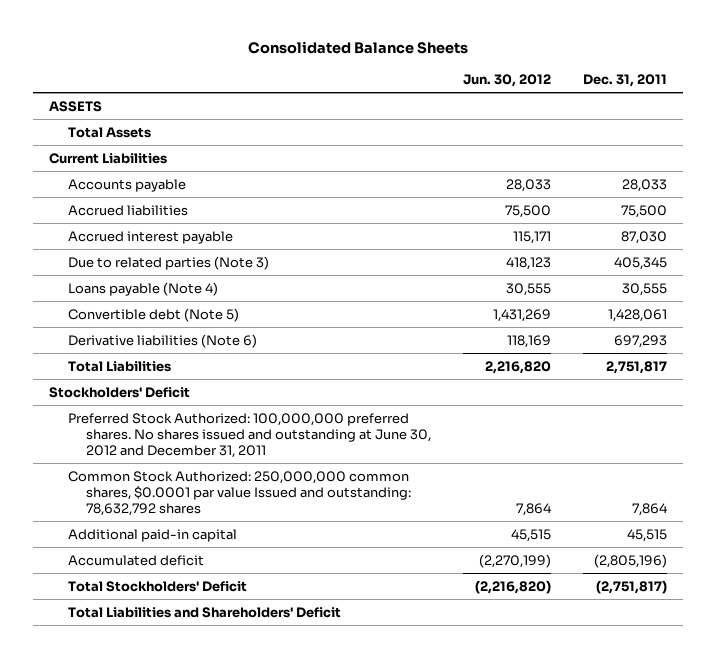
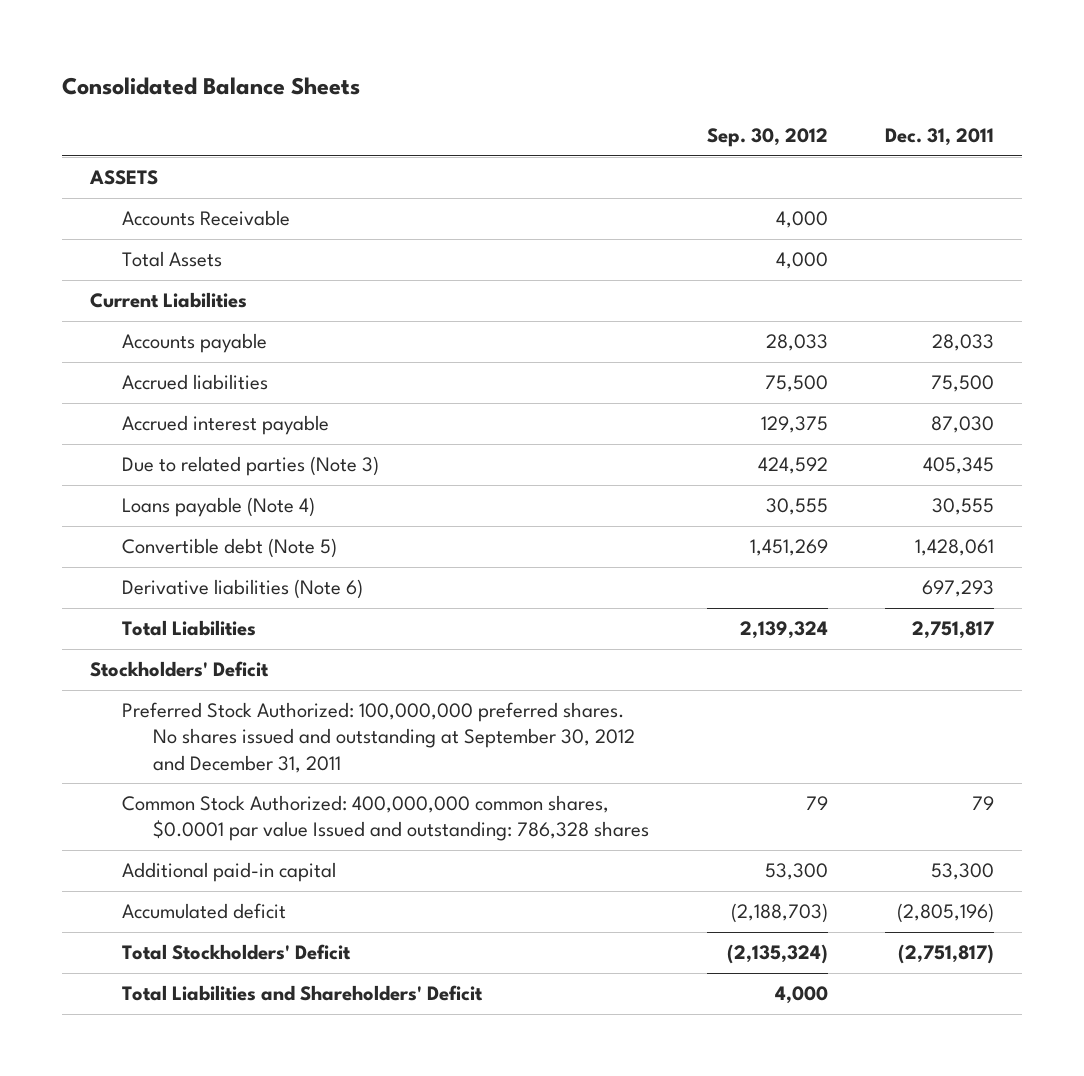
[463,73,552,87] Jun. 30, 2012 -> none
none -> [706,128,828,148] Sep. 30, 2012
none -> [121,210,290,227] Accounts Receivable
[67,412,432,458] Preferred Stock Authorized: 100,000,000 preferred shares. No shares issued and outstanding at June 30, 2012 and December 31, 2011 -> [121,702,636,773] Preferred Stock Authorized: 100,000,000 preferred shares. No shares issued and outstanding at September 30, 2012 and December 31, 2011
[67,470,412,516] Common Stock Authorized: 250,000,000 common shares, $0.0001 par value Issued and outstanding: 78,632,792 shares -> [121,795,650,842] Common Stock Authorized: 400,000,000 common shares, $0.0001 par value Issued and outstanding: 786,328 shares
[631,502,667,516] 7,864 -> [971,796,994,811] 79
[626,528,667,542] 45,515 -> [930,863,994,881] 53,300

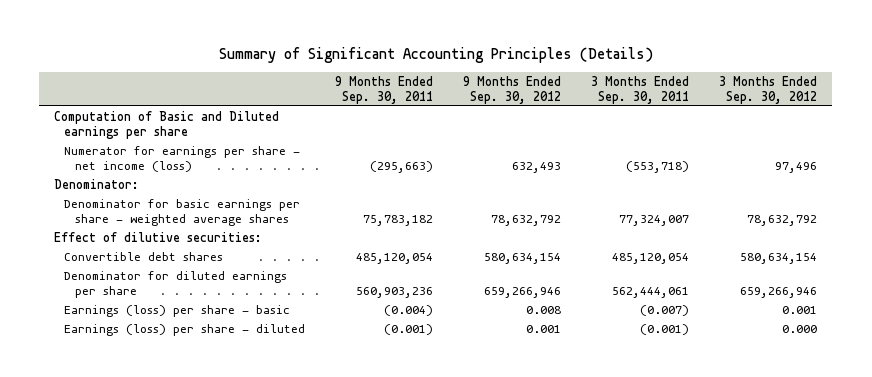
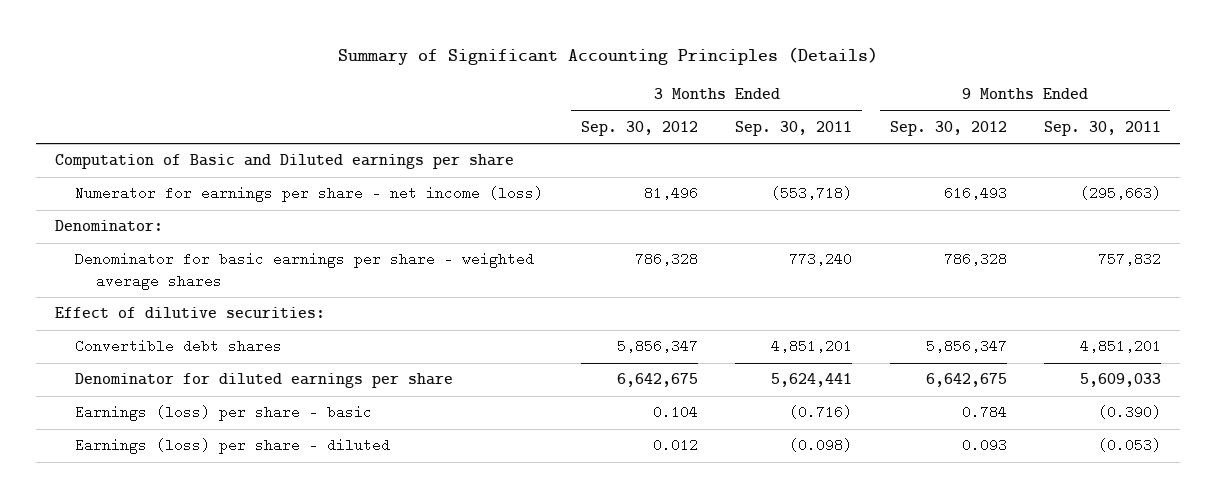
[512,161,562,173] 632,493 -> [943,186,1007,201] 616,493
[775,161,818,173] 97,496 -> [643,186,698,201] 81,496
[363,214,434,226] 75,783,182 -> [1097,252,1161,267] 757,832
[491,214,562,226] 78,632,792 -> [943,252,1007,267] 786,328
[619,214,690,226] 77,324,007 -> [789,252,853,267] 773,240
[747,214,818,226] 78,632,792 -> [634,252,698,267] 786,328
[356,253,434,265] 485,120,054 -> [1079,339,1161,354] 4,851,201
[484,253,562,265] 580,634,154 -> [925,339,1007,354] 5,856,347
[612,253,690,265] 485,120,054 -> [771,339,853,354] 4,851,201
[740,253,818,265] 580,634,154 -> [616,339,698,354] 5,856,347
[356,286,434,298] 560,903,236 -> [1079,373,1161,388] 5,609,033
[484,286,562,298] 659,266,946 -> [925,373,1007,388] 6,642,675
[612,286,690,298] 562,444,061 -> [771,373,853,388] 5,624,441
[740,286,818,298] 659,266,946 -> [616,373,698,388] 6,642,675
[384,305,434,317] (0.004) -> [1097,405,1161,420] (0.390)
[526,306,562,315] 0.008 -> [961,405,1007,420] 0.784
[640,305,690,317] (0.007) -> [789,405,853,420] (0.716)
[782,306,818,315] 0.001 -> [652,405,698,420] 0.104
[384,324,434,336] (0.001) -> [1097,438,1161,453] (0.053)
[526,325,562,334] 0.001 -> [961,438,1007,453] 0.093
[640,324,690,336] (0.001) -> [789,438,853,453] (0.098)
[782,325,818,334] 0.000 -> [652,438,698,453] 0.012

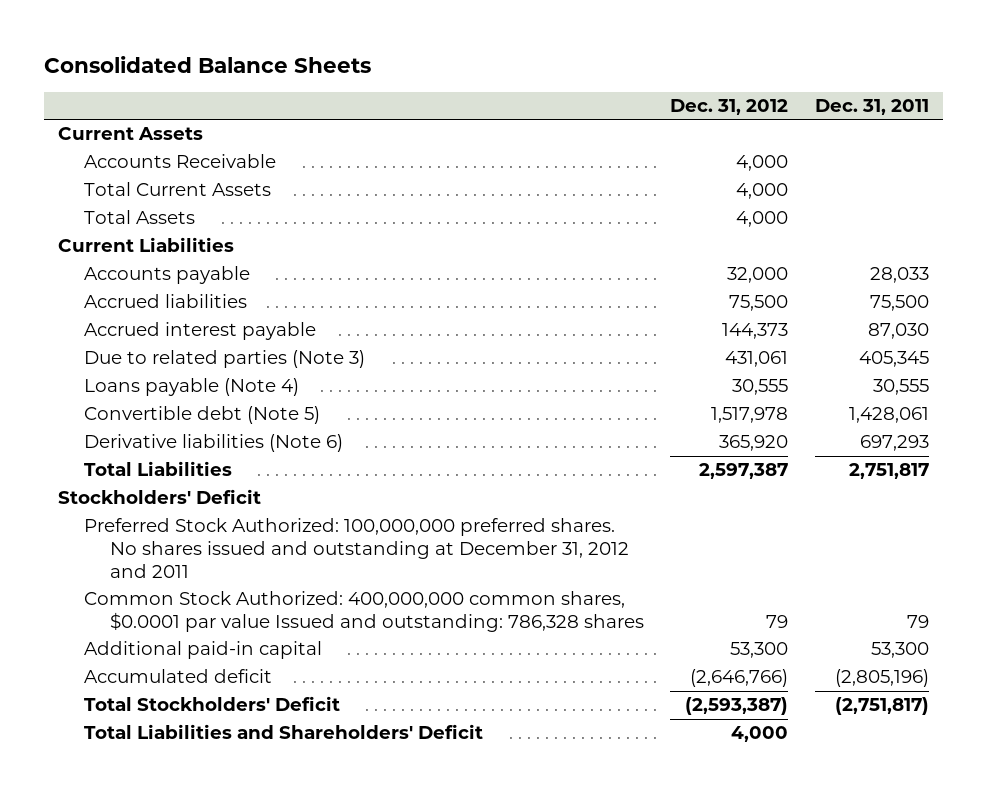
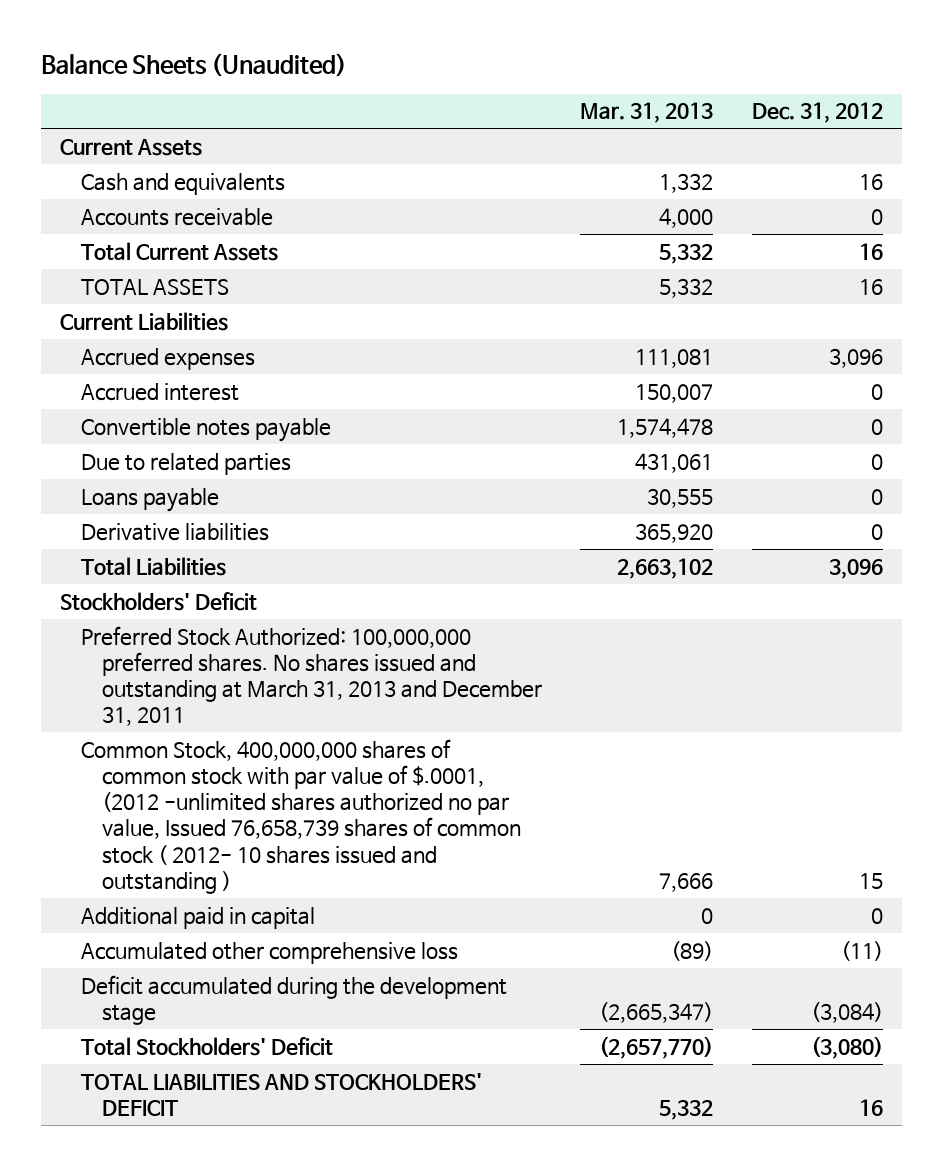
[44,56,372,74] Consolidated Balance Sheets -> [41,53,348,78] Balance Sheets (Unaudited)
[815,98,930,115] Dec. 31, 2011 -> none
none -> [580,102,714,124] Mar. 31, 2013
none -> [81,172,286,195] Cash and equivalents
[83,154,276,169] Accounts Receivable -> [81,207,274,226] Accounts receivable
[736,155,789,172] 4,000 -> [870,208,883,225] 0
[736,183,789,200] 4,000 -> [858,242,883,260] 16
[83,210,195,225] Total Assets -> [81,278,230,295] TOTAL ASSETS
[736,211,789,228] 4,000 -> [858,278,883,295] 16
[83,266,250,285] Accounts payable -> none
[83,406,320,425] Convertible debt (Note 5) -> none
[83,294,247,309] Accrued liabilities -> [81,347,256,370] Accrued expenses
[729,295,789,312] 75,500 -> [828,347,883,368] 3,096
[83,322,316,341] Accrued interest payable -> [81,382,240,401] Accrued interest
[722,323,789,340] 144,373 -> [870,383,883,400] 0
none -> [81,417,332,442] Convertible notes payable
[83,350,365,369] Due to related parties (Note 3) -> [81,452,292,475] Due to related parties
[725,351,789,368] 431,061 -> [870,453,883,470] 0
[83,378,299,397] Loans payable (Note 4) -> [81,487,220,512] Loans payable
[732,379,789,396] 30,555 -> [870,488,883,505] 0
[83,434,343,453] Derivative liabilities (Note 6) -> [81,522,270,541] Derivative liabilities
[719,435,789,452] 365,920 -> [870,523,883,540] 0
[699,463,789,480] 2,597,387 -> [828,557,883,579] 3,096
[83,518,629,578] Preferred Stock Authorized: 100,000,000 preferred shares. No shares issued and outstanding at December 31, 2012 and 2011 -> [81,625,543,727] Preferred Stock Authorized: 100,000,000 preferred shares. No shares issued and outstanding at March 31, 2013 and December 31, 2011
[83,591,644,633] Common Stock Authorized: 400,000,000 common shares, $0.0001 par value Issued and outstanding: 786,328 shares -> [81,738,522,895] Common Stock, 400,000,000 shares of common stock with par value of $.0001, (2012 -unlimited shares authorized no par value, Issued 76,658,739 shares of common stock ( 2012- 10 shares issued and outstanding )
[766,615,789,629] 79 -> [858,873,883,890] 15
[83,641,322,660] Additional paid-in capital -> [81,906,316,929] Additional paid in capital
[730,642,789,659] 53,300 -> [870,907,883,924] 0
none -> [81,941,459,964] Accumulated other comprehensive loss
[83,669,272,684] Accumulated deficit -> [81,974,508,1025] Deficit accumulated during the development stage
[690,669,789,688] (2,646,766) -> [810,1001,883,1023] (3,084)
[685,697,789,716] (2,593,387) -> [810,1035,883,1059] (3,080)
[83,724,483,740] Total Liabilities and Shareholders' Deficit -> [81,1072,483,1116] TOTAL LIABILITIES AND STOCKHOLDERS' DEFICIT
[731,726,789,743] 4,000 -> [858,1098,883,1116] 16

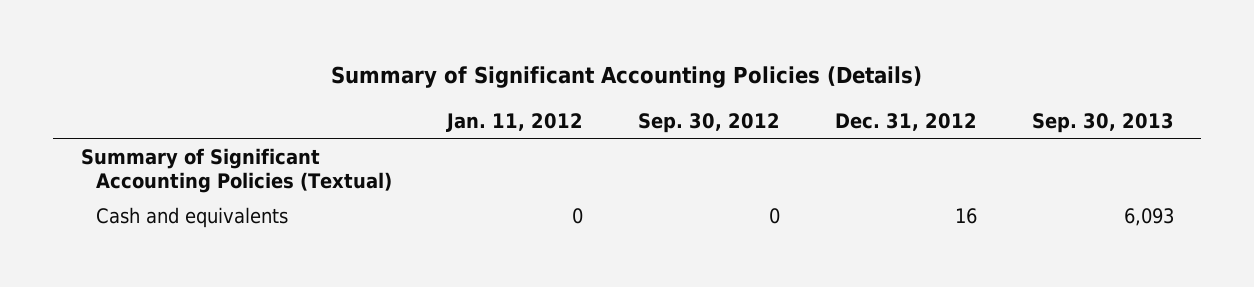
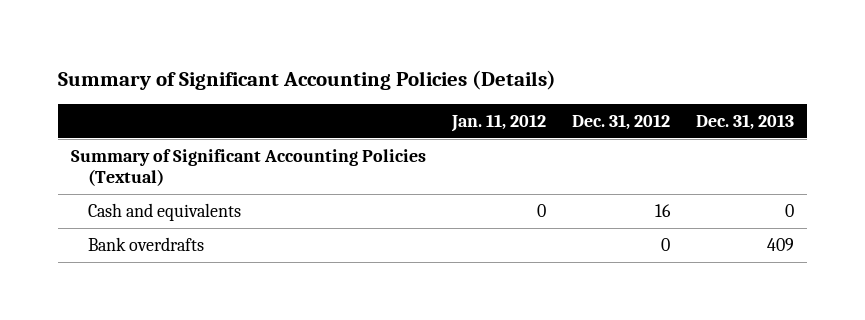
[637,112,780,133] Sep. 30, 2012 -> none
[1031,112,1174,133] Sep. 30, 2013 -> none
none -> [696,113,795,130] Dec. 31, 2013
none -> [88,237,205,252] Bank overdrafts

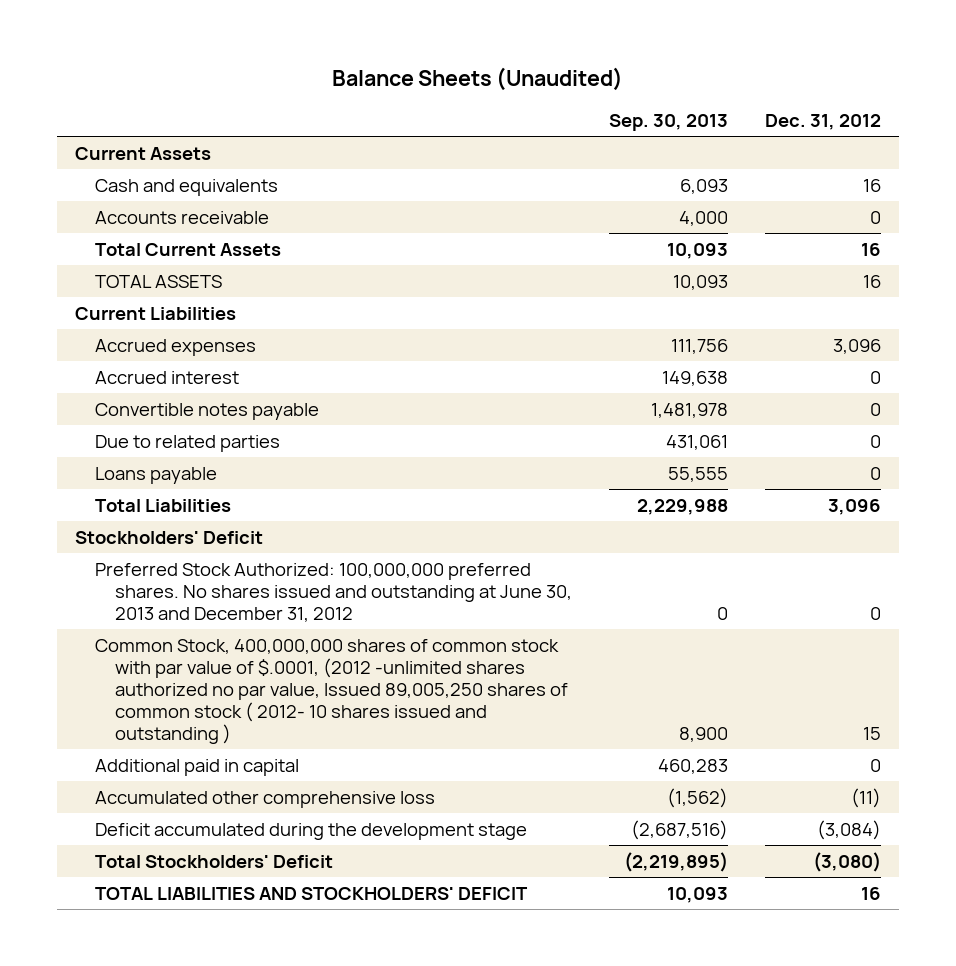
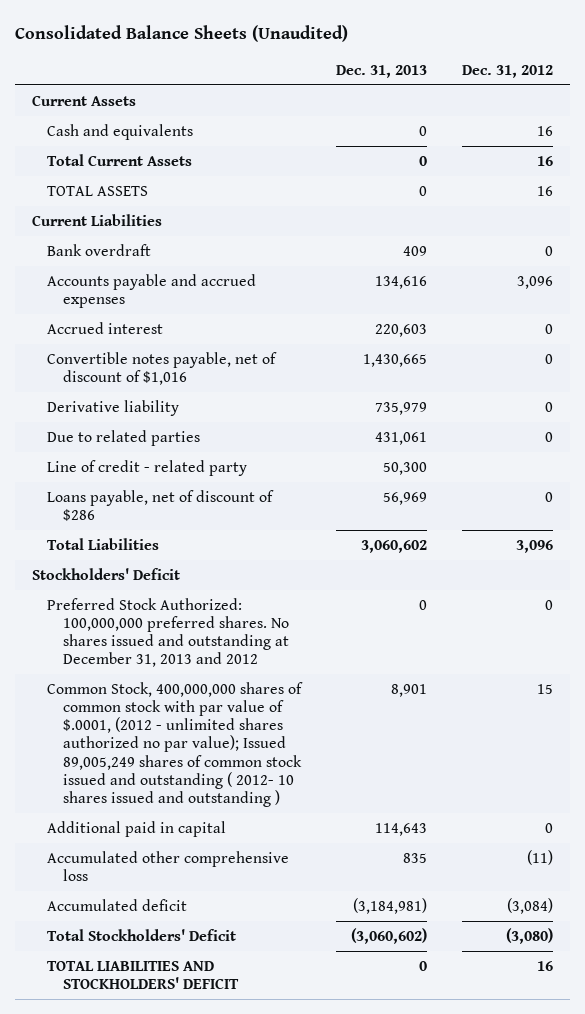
[332,66,624,91] Balance Sheets (Unaudited) -> [14,25,348,43] Consolidated Balance Sheets (Unaudited)
[609,114,729,132] Sep. 30, 2013 -> none
none -> [336,64,428,78] Dec. 31, 2013
[95,210,270,224] Accounts receivable -> none
none -> [47,243,152,256] Bank overdraft
[95,338,257,356] Accrued expenses -> [47,273,257,308] Accounts payable and accrued expenses
[95,402,320,420] Convertible notes payable -> [47,351,278,385] Convertible notes payable, net of discount of $1,016
none -> [47,399,180,416] Derivative liability
none -> [47,459,248,476] Line of credit - related party
[95,466,218,484] Loans payable -> [47,489,275,521] Loans payable, net of discount of $286
[95,562,573,623] Preferred Stock Authorized: 100,000,000 preferred shares. No shares issued and outstanding at June 30, 2013 and December 31, 2012 -> [47,597,289,668] Preferred Stock Authorized: 100,000,000 preferred shares. No shares issued and outstanding at December 31, 2013 and 2012
[95,638,569,745] Common Stock, 400,000,000 shares of common stock with par value of $.0001, (2012 -unlimited shares authorized no par value, Issued 89,005,250 shares of common stock ( 2012- 10 shares issued and outstanding ) -> [47,681,304,808] Common Stock, 400,000,000 shares of common stock with par value of $.0001, (2012 - unlimited shares authorized no par value); Issued 89,005,249 shares of common stock issued and outstanding ( 2012- 10 shares issued and outstanding )
[95,822,528,840] Deficit accumulated during the development stage -> [47,898,188,911] Accumulated deficit

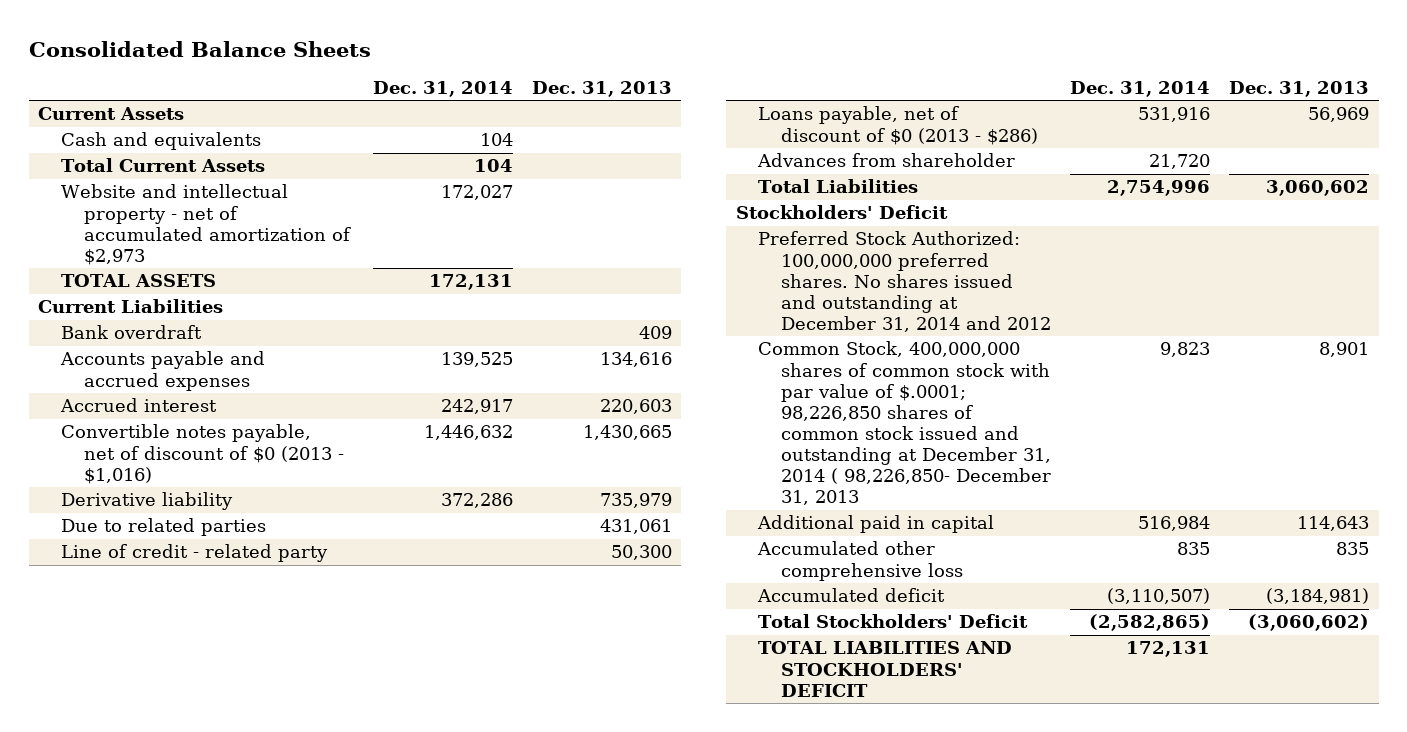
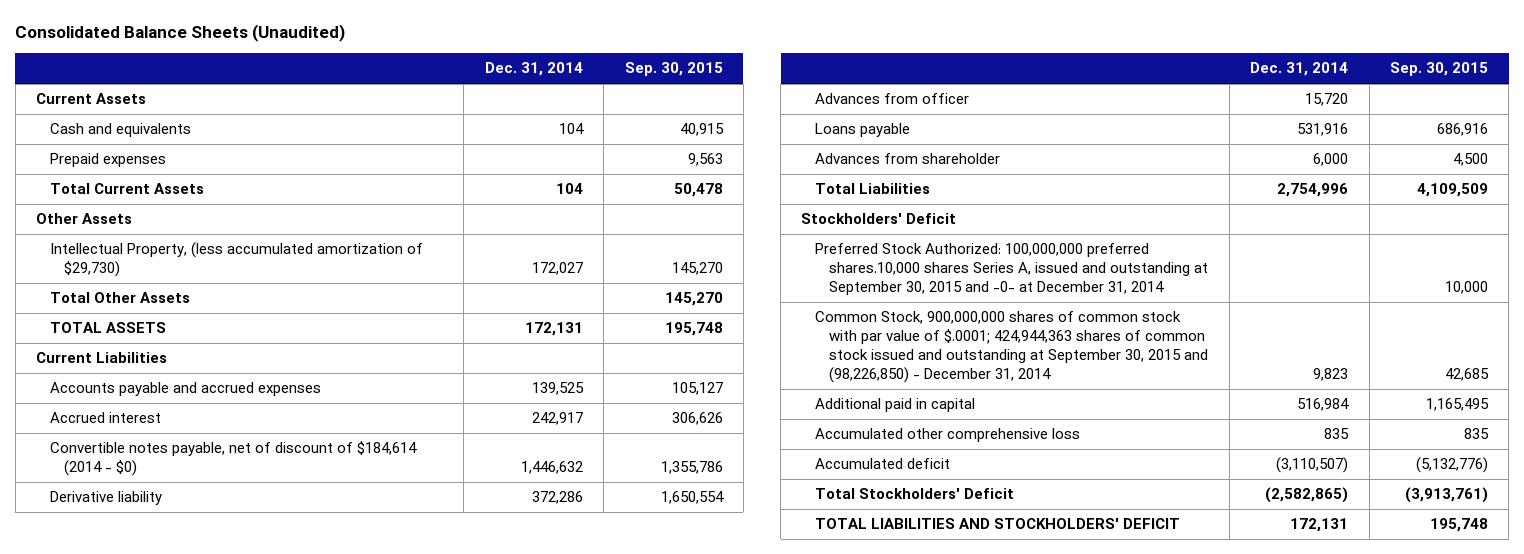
[28,40,371,57] Consolidated Balance Sheets -> [15,24,346,43] Consolidated Balance Sheets (Unaudited)
[531,81,672,98] Dec. 31, 2013 -> none
none -> [624,62,723,77] Sep. 30, 2015
none -> [50,153,167,168] Prepaid expenses
none -> [36,213,133,225] Other Assets
[61,184,351,265] Website and intellectual property - net of accumulated amortization of $2,973 -> [50,242,424,278] Intellectual Property, (less accumulated amortization of $29,730)
none -> [50,292,191,304] Total Other Assets
[61,325,203,340] Bank overdraft -> none
[61,424,344,484] Convertible notes payable, net of discount of $0 (2013 - $1,016) -> [50,441,418,477] Convertible notes payable, net of discount of $184,614 (2014 - $0)
[61,518,267,537] Due to related parties -> none
[61,544,329,563] Line of credit - related party -> none
none -> [815,93,970,105] Advances from officer
[758,106,1039,145] Loans payable, net of discount of $0 (2013 - $286) -> [815,123,911,138] Loans payable
[1149,154,1211,170] 21,720 -> [1313,153,1349,167] 6,000
[758,231,1052,332] Preferred Stock Authorized: 100,000,000 preferred shares. No shares issued and outstanding at December 31, 2014 and 2012 -> [815,243,1209,296] Preferred Stock Authorized: 100,000,000 preferred shares.10,000 shares Series A, issued and outstanding at September 30, 2015 and -0- at December 31, 2014
[758,341,1052,506] Common Stock, 400,000,000 shares of common stock with par value of $.0001; 98,226,850 shares of common stock issued and outstanding at December 31, 2014 ( 98,226,850- December 31, 2013 -> [815,311,1209,384] Common Stock, 900,000,000 shares of common stock with par value of $.0001; 424,944,363 shares of common stock issued and outstanding at September 30, 2015 and (98,226,850) - December 31, 2014

